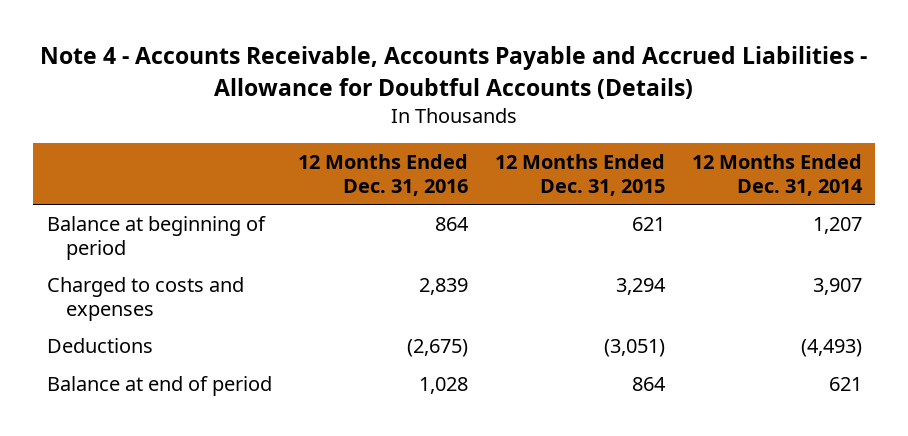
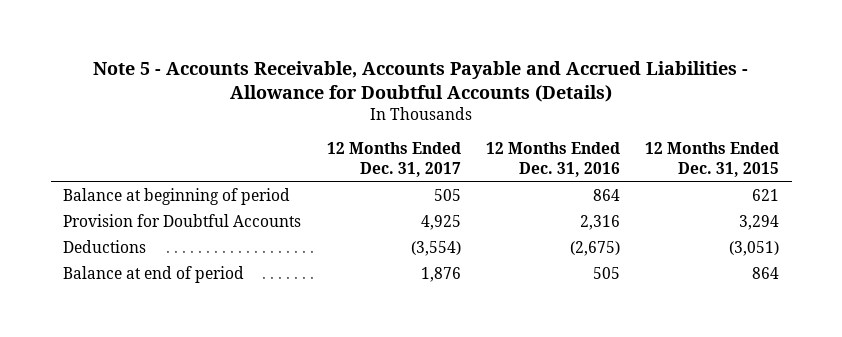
[40,46,868,99] Note 4 - Accounts Receivable, Accounts Payable and Accrued Liabilities - Allowance for Doubtful Accounts (Details) -> [93,60,749,102] Note 5 - Accounts Receivable, Accounts Payable and Accrued Liabilities - Allowance for Doubtful Accounts (Details)
[691,153,863,196] 12 Months Ended Dec. 31, 2014 -> none
none -> [326,141,461,177] 12 Months Ended Dec. 31, 2017
[46,277,244,321] Charged to costs and expenses -> none
none -> [63,213,302,227] Provision for Doubtful Accounts
[419,377,469,395] 1,028 -> [592,266,620,279] 505

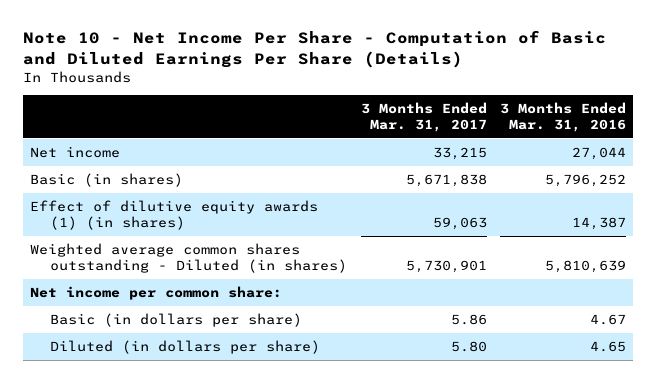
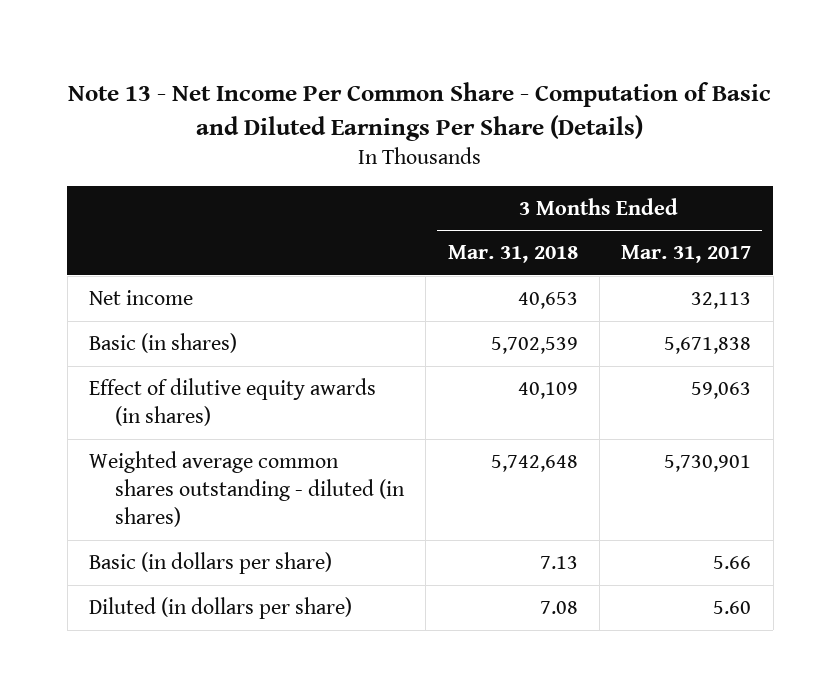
[22,30,606,68] Note 10 - Net Income Per Share - Computation of Basic and Diluted Earnings Per Share (Details) -> [68,81,772,141] Note 13 - Net Income Per Common Share - Computation of Basic and Diluted Earnings Per Share (Details)
[500,101,627,133] 3 Months Ended Mar. 31, 2016 -> none
none -> [447,245,578,264] Mar. 31, 2018
[432,146,487,160] 33,215 -> [691,291,752,309] 32,113
[29,285,282,300] Net income per common share: -> none
[29,199,318,231] Effect of dilutive equity awards (1) (in shares) -> [89,377,377,427] Effect of dilutive equity awards (in shares)
[29,242,348,274] Weighted average common shares outstanding - Diluted (in shares) -> [89,450,406,528] Weighted average common shares outstanding - diluted (in shares)
[450,313,487,325] 5.86 -> [713,555,752,569] 5.66
[450,340,487,352] 5.80 -> [713,600,752,614] 5.60

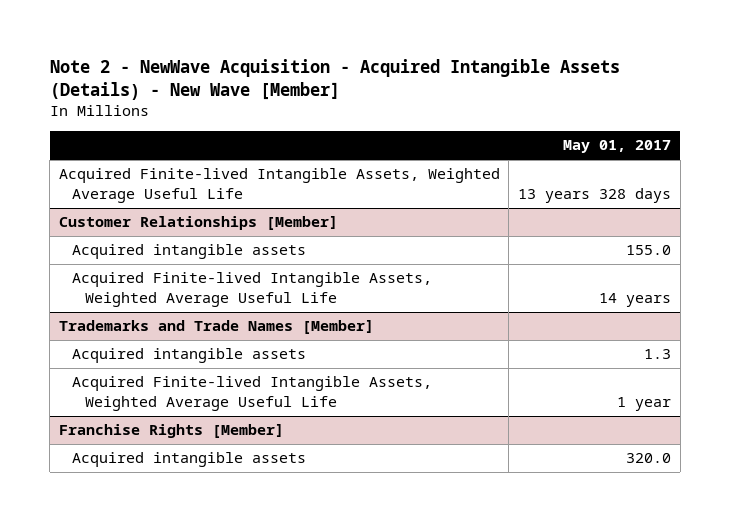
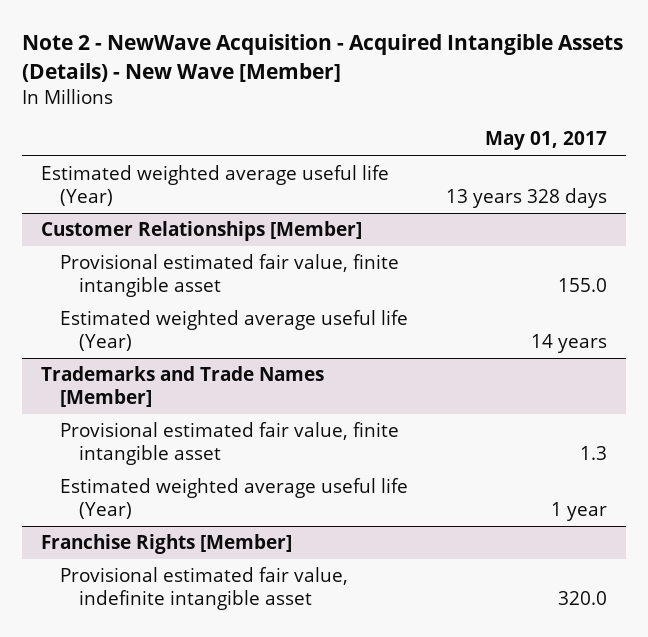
[58,168,500,203] Acquired Finite-lived Intangible Assets, Weighted Average Useful Life -> [40,165,389,206] Estimated weighted average useful life (Year)
[71,244,306,260] Acquired intangible assets -> [59,254,399,297] Provisional estimated fair value, finite intangible asset
[71,272,432,307] Acquired Finite-lived Intangible Assets, Weighted Average Useful Life -> [59,310,408,351] Estimated weighted average useful life (Year)
[71,348,306,364] Acquired intangible assets -> [59,422,399,465] Provisional estimated fair value, finite intangible asset
[71,376,432,411] Acquired Finite-lived Intangible Assets, Weighted Average Useful Life -> [59,478,408,519] Estimated weighted average useful life (Year)
[71,452,306,468] Acquired intangible assets -> [59,567,348,610] Provisional estimated fair value, indefinite intangible asset

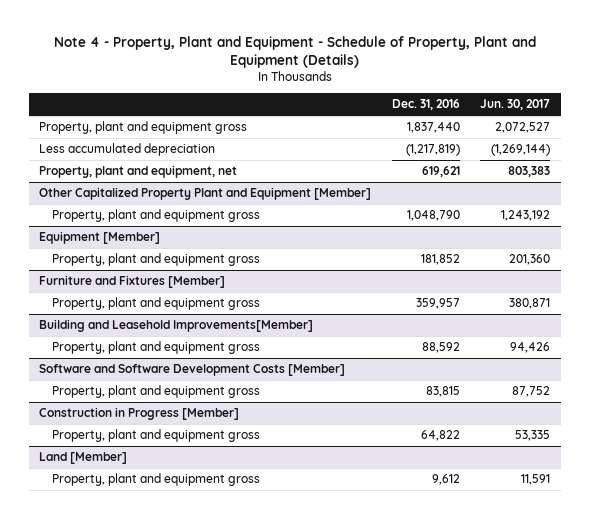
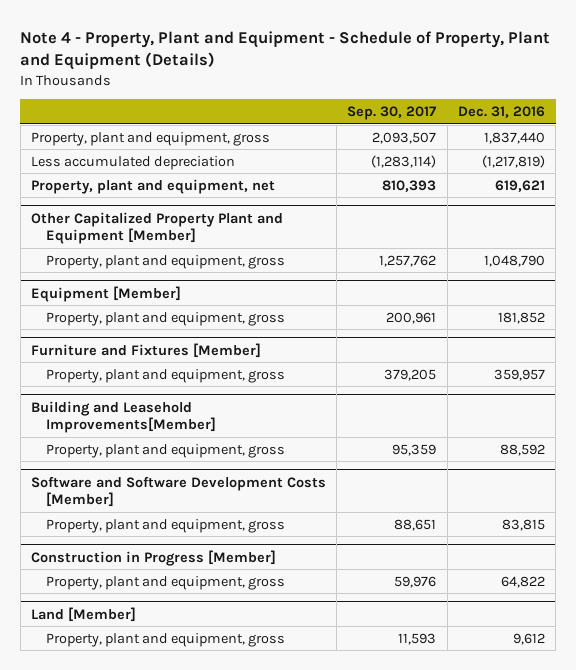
[480,99,551,111] Jun. 30, 2017 -> none
none -> [347,106,437,121] Sep. 30, 2017
[39,121,248,135] Property, plant and equipment gross -> [30,131,270,146] Property, plant and equipment, gross
[51,209,260,223] Property, plant and equipment gross -> [46,254,286,269] Property, plant and equipment, gross
[51,253,260,267] Property, plant and equipment gross -> [46,311,286,326] Property, plant and equipment, gross
[51,297,260,311] Property, plant and equipment gross -> [46,368,286,383] Property, plant and equipment, gross
[51,341,260,355] Property, plant and equipment gross -> [46,443,286,458] Property, plant and equipment, gross
[51,385,260,399] Property, plant and equipment gross -> [46,518,286,533] Property, plant and equipment, gross
[51,429,260,443] Property, plant and equipment gross -> [46,575,286,590] Property, plant and equipment, gross
[51,473,260,487] Property, plant and equipment gross -> [46,632,286,647] Property, plant and equipment, gross

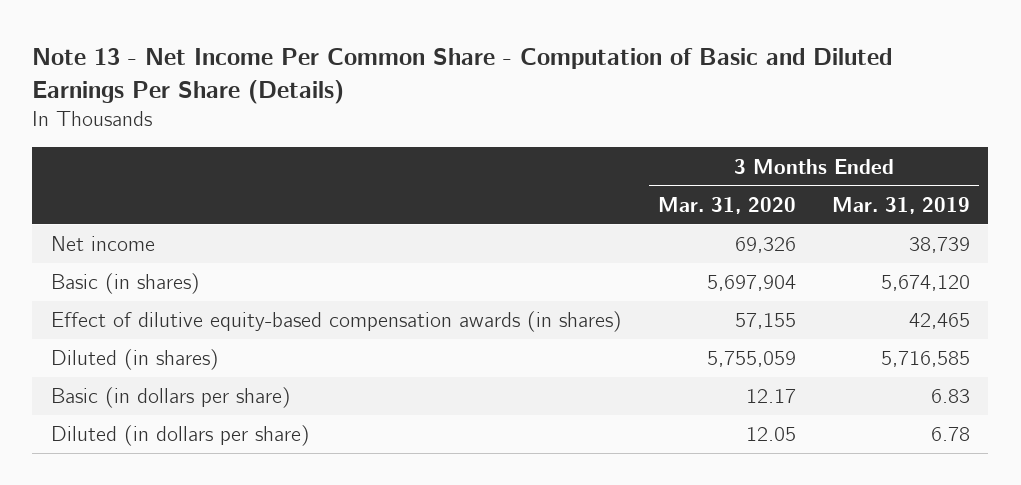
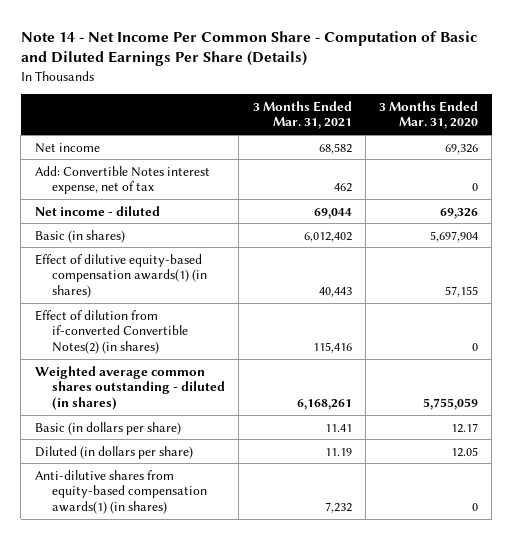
[32,48,893,104] Note 13 - Net Income Per Common Share - Computation of Basic and Diluted Earnings Per Share (Details) -> [20,30,477,67] Note 14 - Net Income Per Common Share - Computation of Basic and Diluted Earnings Per Share (Details)
[832,196,971,214] Mar. 31, 2019 -> none
none -> [252,100,352,130] 3 Months Ended Mar. 31, 2021
none -> [34,165,210,195] Add: Convertible Notes interest expense, net of tax
none -> [34,205,160,216] Net income - diluted
[50,311,622,333] Effect of dilutive equity-based compensation awards (in shares) -> [34,253,208,298] Effect of dilutive equity-based compensation awards(1) (in shares)
none -> [34,309,189,354] Effect of dilution from if-converted Convertible Notes(2) (in shares)
[50,349,219,371] Diluted (in shares) -> [34,365,226,410] Weighted average common shares outstanding - diluted (in shares)
none -> [34,469,208,514] Anti-dilutive shares from equity-based compensation awards(1) (in shares)

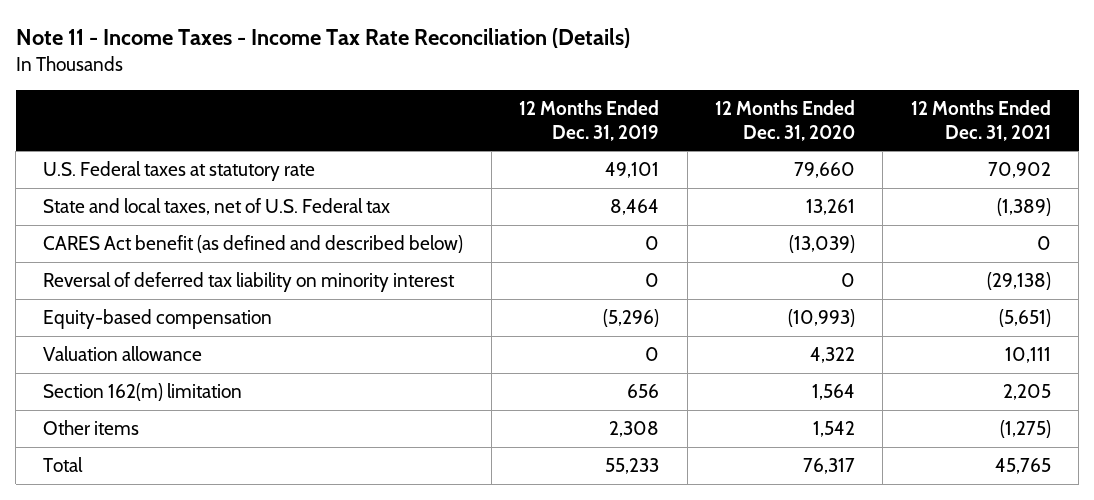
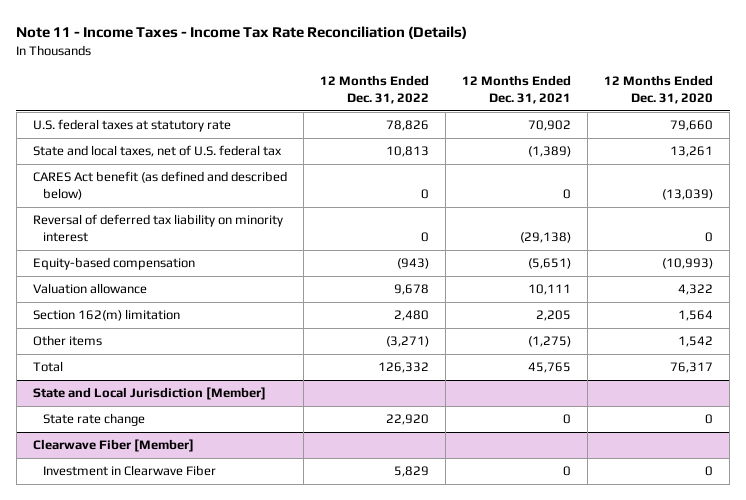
[519,99,660,141] 12 Months Ended Dec. 31, 2019 -> none
none -> [320,75,430,105] 12 Months Ended Dec. 31, 2022
[43,161,316,182] U.S. Federal taxes at statutory rate -> [33,119,232,133] U.S. federal taxes at statutory rate
[43,198,391,216] State and local taxes, net of U.S. Federal tax -> [33,145,283,158] State and local taxes, net of U.S. federal tax
none -> [33,387,267,401] State and Local Jurisdiction [Member]
none -> [43,413,146,427] State rate change
none -> [33,439,195,453] Clearwave Fiber [Member]
none -> [43,465,217,477] Investment in Clearwave Fiber

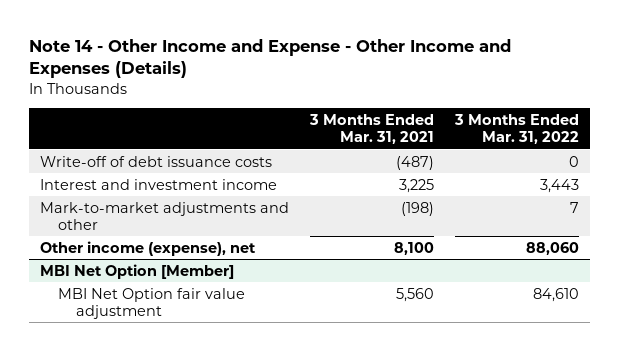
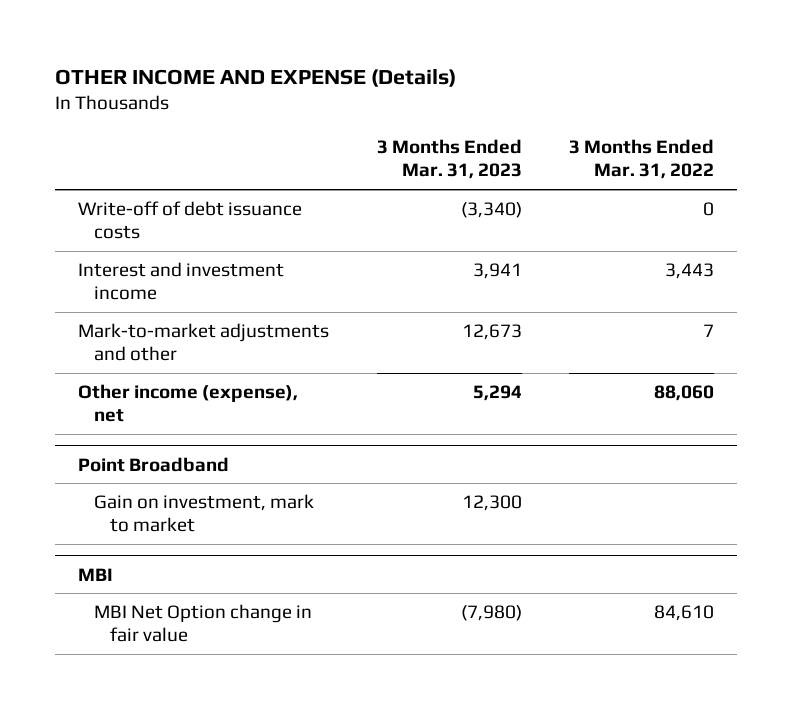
[28,38,511,79] Note 14 - Other Income and Expense - Other Income and Expenses (Details) -> [54,68,456,88] OTHER INCOME AND EXPENSE (Details)
[309,113,435,145] 3 Months Ended Mar. 31, 2021 -> none
none -> [376,139,522,180] 3 Months Ended Mar. 31, 2023
[39,263,234,279] MBI Net Option [Member] -> none
none -> [78,456,230,472] Point Broadband
none -> [94,493,315,533] Gain on investment, mark to market
none -> [78,567,114,581] MBI
[58,287,246,320] MBI Net Option fair value adjustment -> [94,603,313,643] MBI Net Option change in fair value

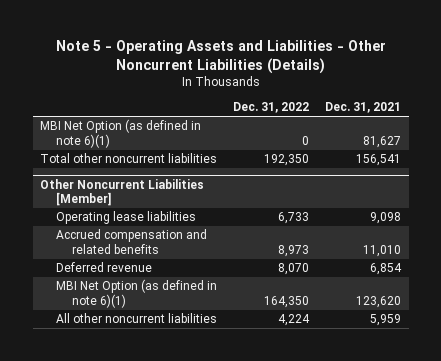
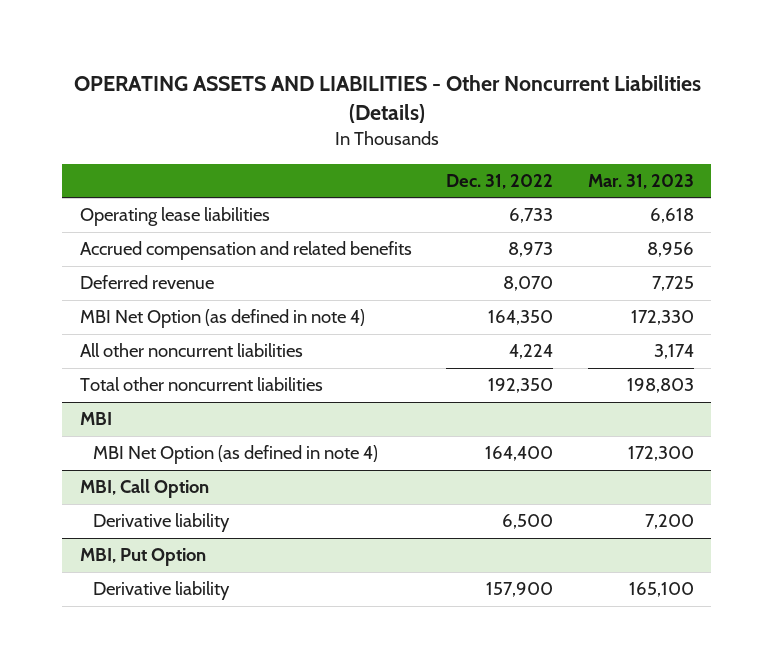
[55,40,386,74] Note 5 - Operating Assets and Liabilities - Other Noncurrent Liabilities (Details) -> [73,75,701,124] OPERATING ASSETS AND LIABILITIES - Other Noncurrent Liabilities (Details)
[324,102,401,114] Dec. 31, 2021 -> none
none -> [587,174,694,190] Mar. 31, 2023
[40,119,202,148] MBI Net Option (as defined in note 6)(1) -> none
[40,178,205,207] Other Noncurrent Liabilities [Member] -> none
[56,279,218,308] MBI Net Option (as defined in note 6)(1) -> [79,309,365,329] MBI Net Option (as defined in note 4)
[40,153,218,164] Total other noncurrent liabilities -> [79,377,323,392] Total other noncurrent liabilities
none -> [79,412,112,426] MBI
none -> [92,445,378,465] MBI Net Option (as defined in note 4)
none -> [79,479,209,499] MBI, Call Option
none -> [92,513,230,533] Derivative liability
none -> [79,548,206,567] MBI, Put Option
none -> [92,581,230,601] Derivative liability

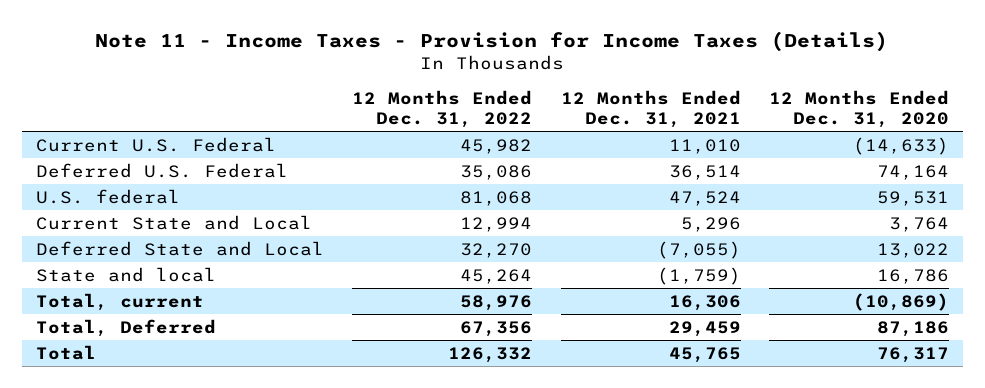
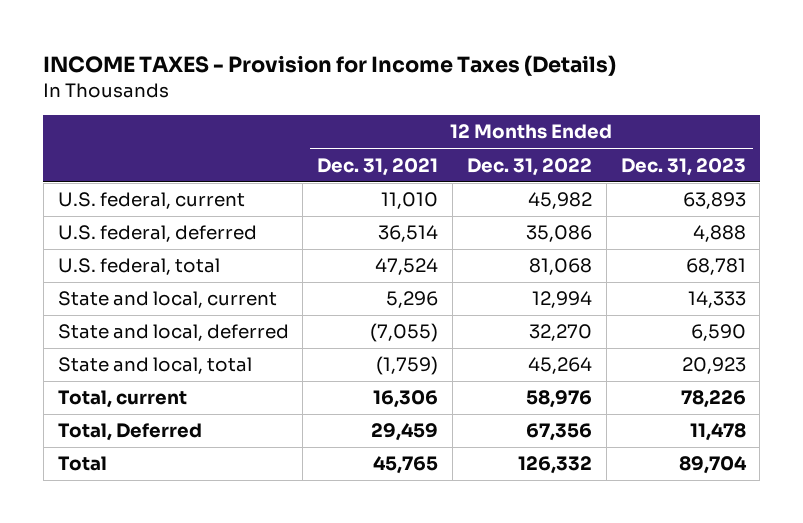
[95,31,889,53] Note 11 - Income Taxes - Provision for Income Taxes (Details) -> [43,54,617,76] INCOME TAXES - Provision for Income Taxes (Details)
[768,90,949,128] 12 Months Ended Dec. 31, 2020 -> none
none -> [620,157,746,176] Dec. 31, 2023
[36,136,277,152] Current U.S. Federal -> [57,192,245,210] U.S. federal, current
[36,162,289,178] Deferred U.S. Federal -> [57,225,257,243] U.S. federal, deferred
[36,188,181,204] U.S. federal -> [57,258,220,276] U.S. federal, total
[36,214,313,230] Current State and Local -> [57,291,277,309] State and local, current
[36,240,325,256] Deferred State and Local -> [57,324,289,342] State and local, deferred
[36,266,217,282] State and local -> [57,357,252,375] State and local, total

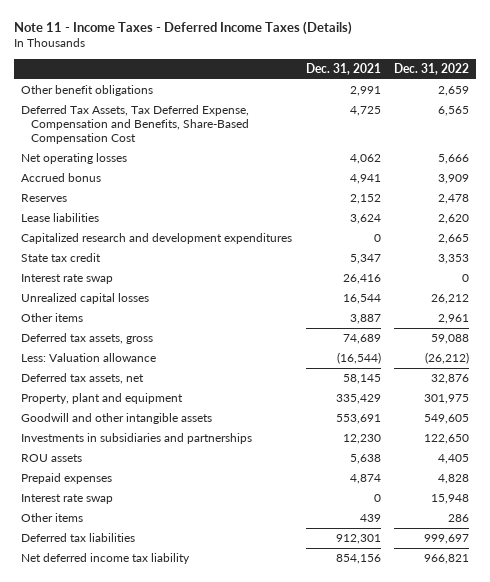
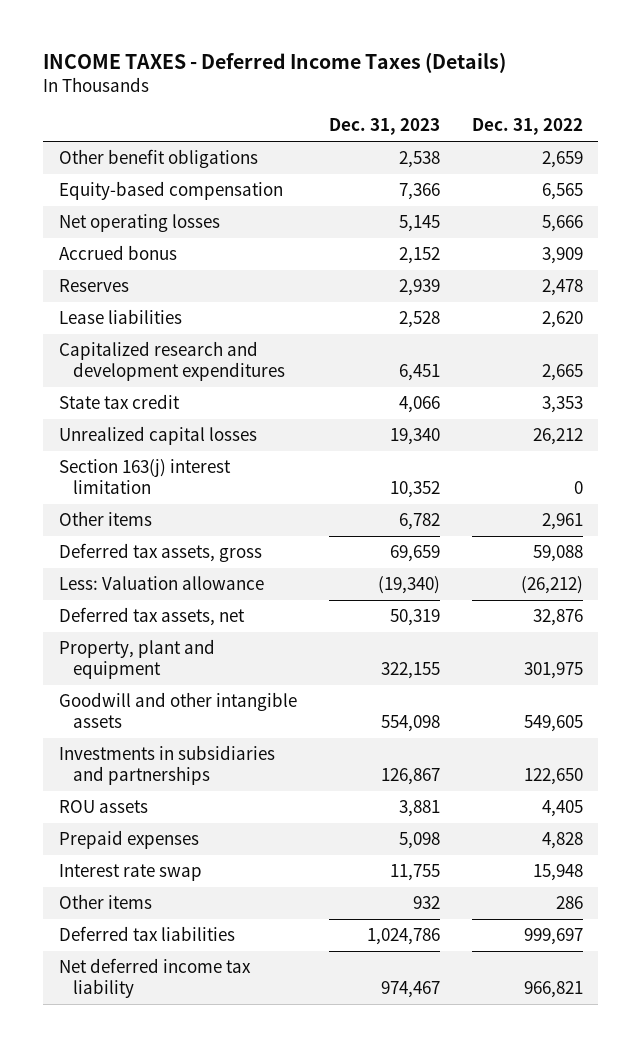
[13,20,352,35] Note 11 - Income Taxes - Deferred Income Taxes (Details) -> [43,52,507,74] INCOME TAXES - Deferred Income Taxes (Details)
[305,62,381,75] Dec. 31, 2021 -> none
none -> [328,118,440,136] Dec. 31, 2023
[20,105,249,144] Deferred Tax Assets, Tax Deferred Expense, Compensation and Benefits, Share-Based Compensation Cost -> [59,181,284,201] Equity-based compensation
[20,274,113,285] Interest rate swap -> none
none -> [59,459,232,494] Section 163(j) interest limitation

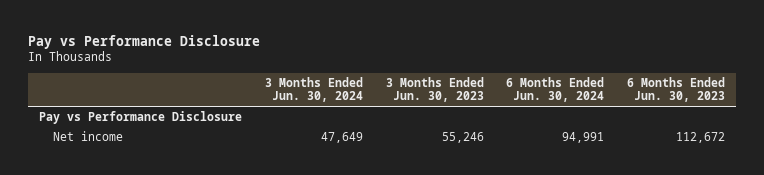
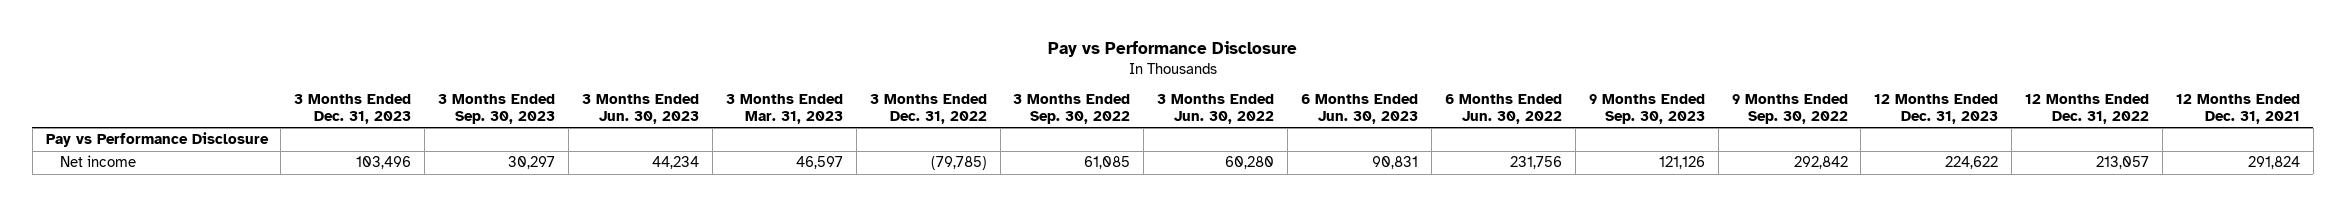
[264,76,363,103] 3 Months Ended Jun. 30, 2024 -> none
[506,76,605,103] 6 Months Ended Jun. 30, 2024 -> none
none -> [294,94,412,124] 3 Months Ended Dec. 31, 2023
none -> [438,94,556,124] 3 Months Ended Sep. 30, 2023
none -> [725,94,843,124] 3 Months Ended Mar. 31, 2023
none -> [869,94,987,124] 3 Months Ended Dec. 31, 2022
none -> [1013,94,1131,124] 3 Months Ended Sep. 30, 2022
none -> [1157,94,1275,124] 3 Months Ended Jun. 30, 2022
none -> [1444,94,1562,124] 6 Months Ended Jun. 30, 2022
none -> [1588,94,1705,124] 9 Months Ended Sep. 30, 2023
none -> [1731,94,1848,124] 9 Months Ended Sep. 30, 2022
none -> [1874,94,1999,124] 12 Months Ended Dec. 31, 2023
none -> [2025,94,2150,124] 12 Months Ended Dec. 31, 2022
none -> [2176,94,2301,124] 12 Months Ended Dec. 31, 2021
[441,132,484,144] 55,246 -> [651,156,699,170] 44,234
[675,132,725,144] 112,672 -> [1372,156,1419,170] 90,831

